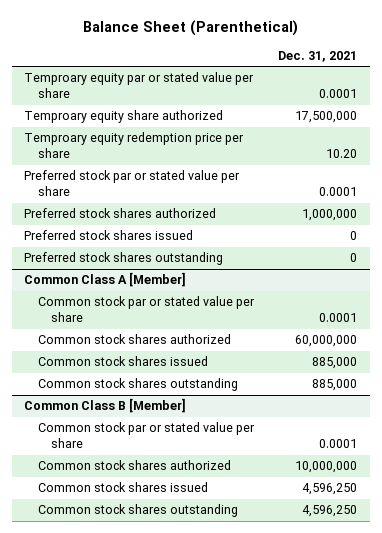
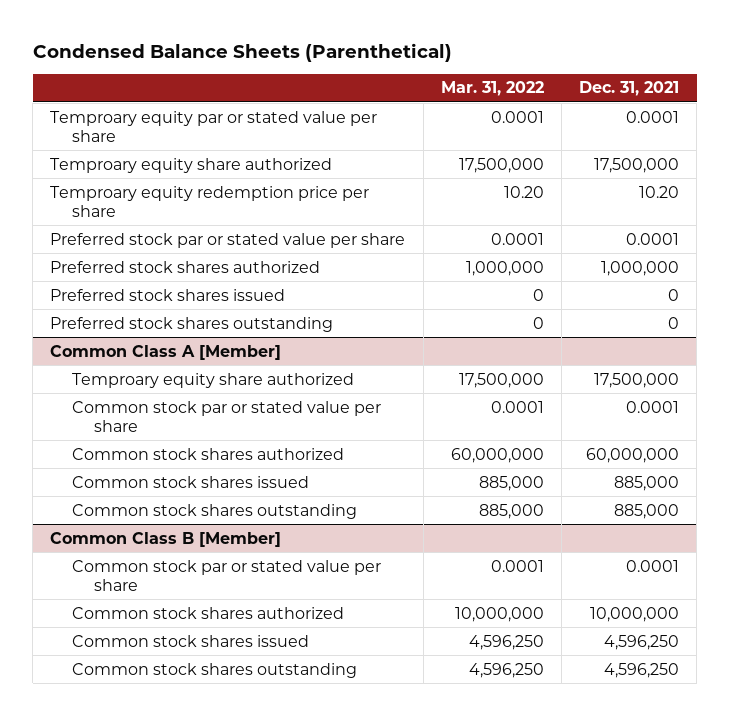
[82,19,298,36] Balance Sheet (Parenthetical) -> [32,42,452,62] Condensed Balance Sheets (Parenthetical)
none -> [440,81,544,97] Mar. 31, 2022
none -> [72,372,355,388] Temproary equity share authorized

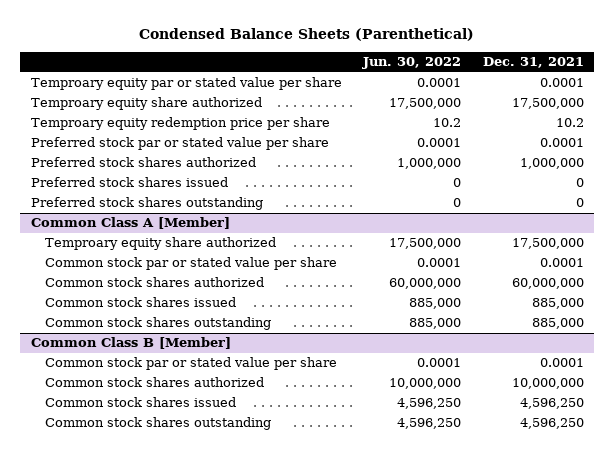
[440,81,544,97] Mar. 31, 2022 -> none
none -> [362,57,462,70] Jun. 30, 2022
[639,185,680,198] 10.20 -> [555,118,584,128] 10.2

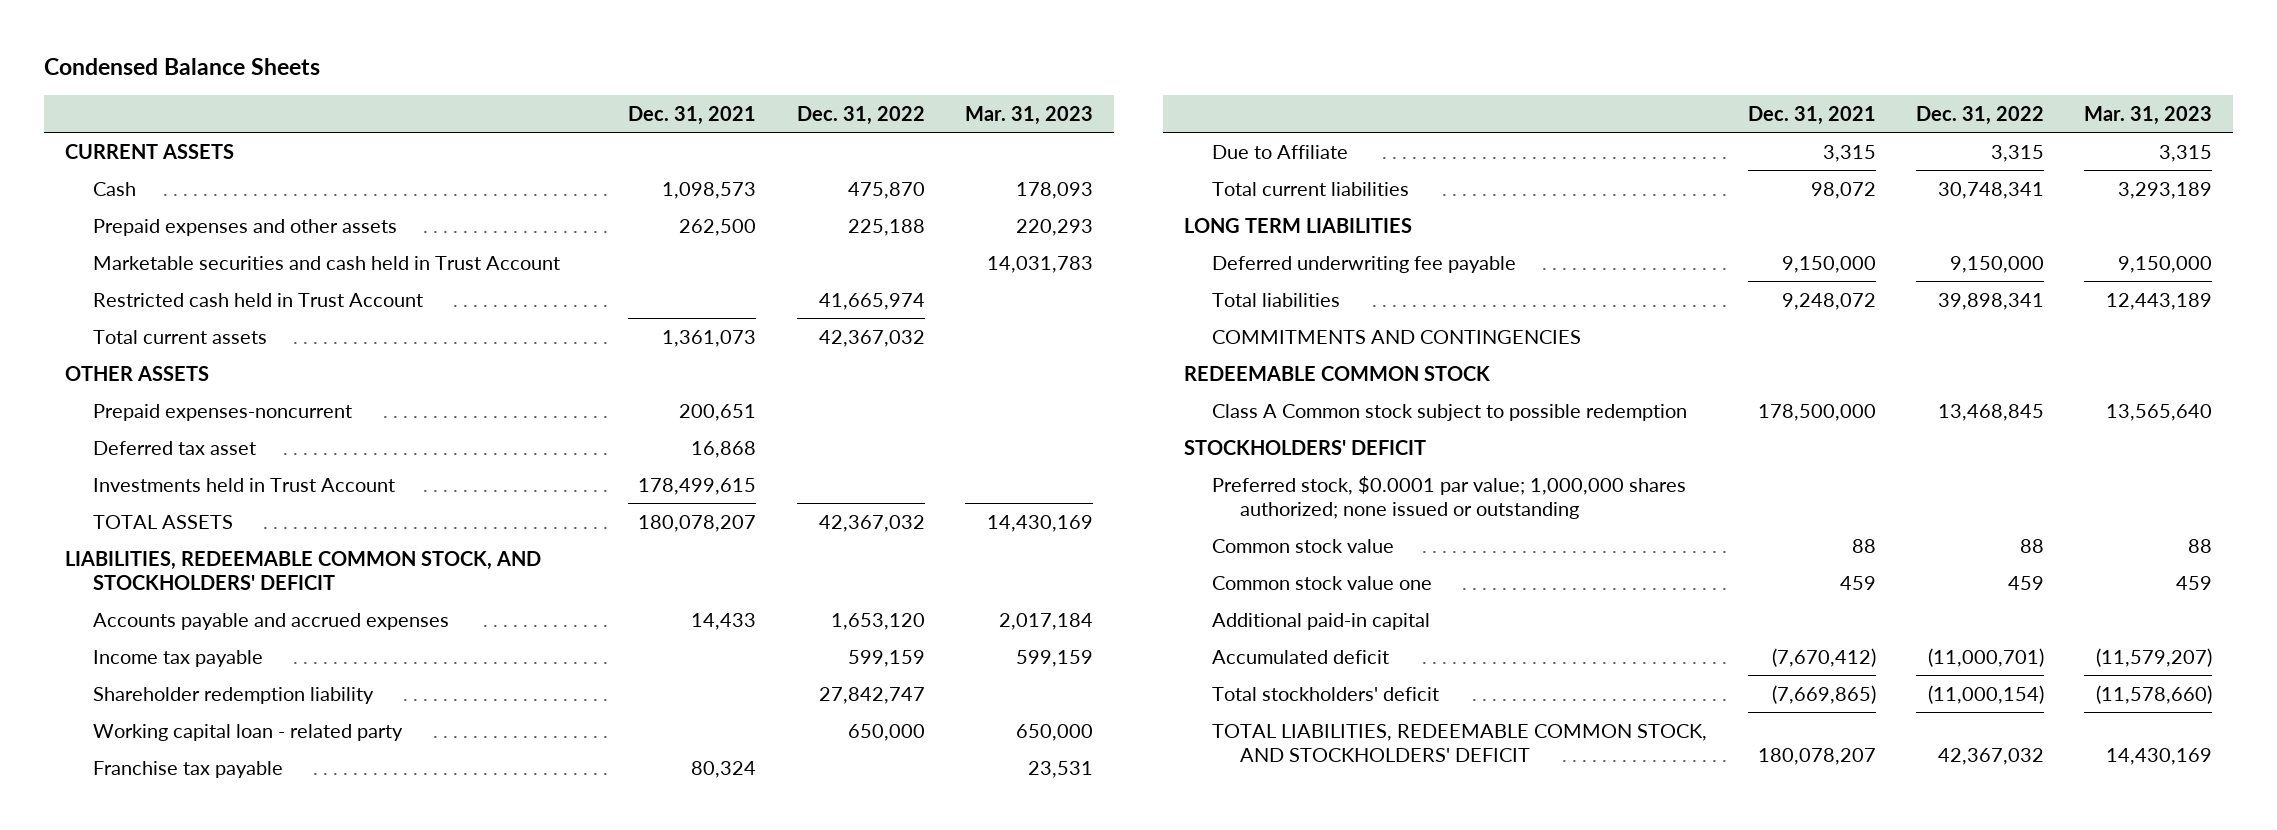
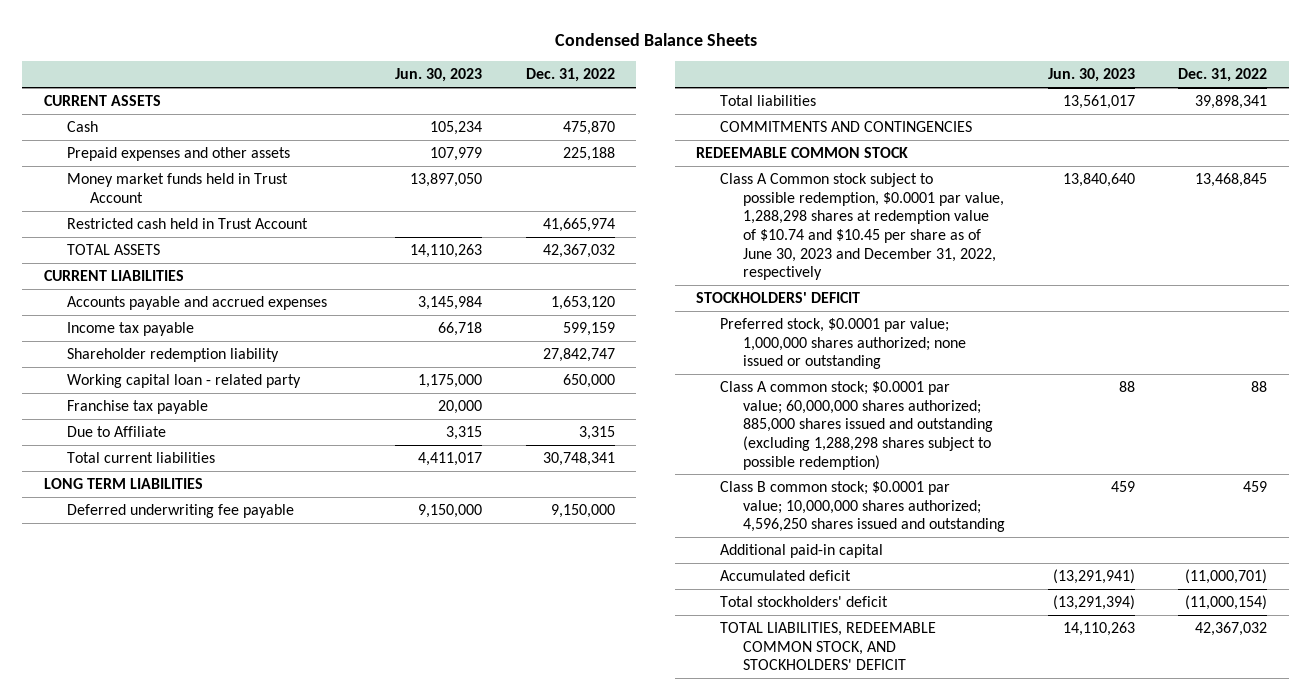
[628,105,757,125] Dec. 31, 2021 -> none
[965,105,1094,125] Mar. 31, 2023 -> none
none -> [395,68,483,83] Jun. 30, 2023
[92,255,560,270] Marketable securities and cash held in Trust Account -> none
none -> [66,172,288,203] Money market funds held in Trust Account
[92,329,267,344] Total current assets -> none
[64,365,209,381] OTHER ASSETS -> none
[92,403,352,421] Prepaid expenses-noncurrent -> none
[92,440,256,455] Deferred tax asset -> none
[92,477,395,492] Investments held in Trust Account -> none
[64,550,541,591] LIABILITIES, REDEEMABLE COMMON STOCK, AND STOCKHOLDERS' DEFICIT -> none
none -> [43,269,184,281] CURRENT LIABILITIES
[1212,403,1688,421] Class A Common stock subject to possible redemption -> [719,172,1004,281] Class A Common stock subject to possible redemption, $0.0001 par value, 1,288,298 shares at redemption value of $10.74 and $10.45 per share as of June 30, 2023 and December 31, 2022, respectively
[1212,538,1395,553] Common stock value -> [719,380,993,470] Class A common stock; $0.0001 par value; 60,000,000 shares authorized; 885,000 shares issued and outstanding (excluding 1,288,298 shares subject to possible redemption)
[1212,575,1433,590] Common stock value one -> [719,480,1005,533] Class B common stock; $0.0001 par value; 10,000,000 shares authorized; 4,596,250 shares issued and outstanding

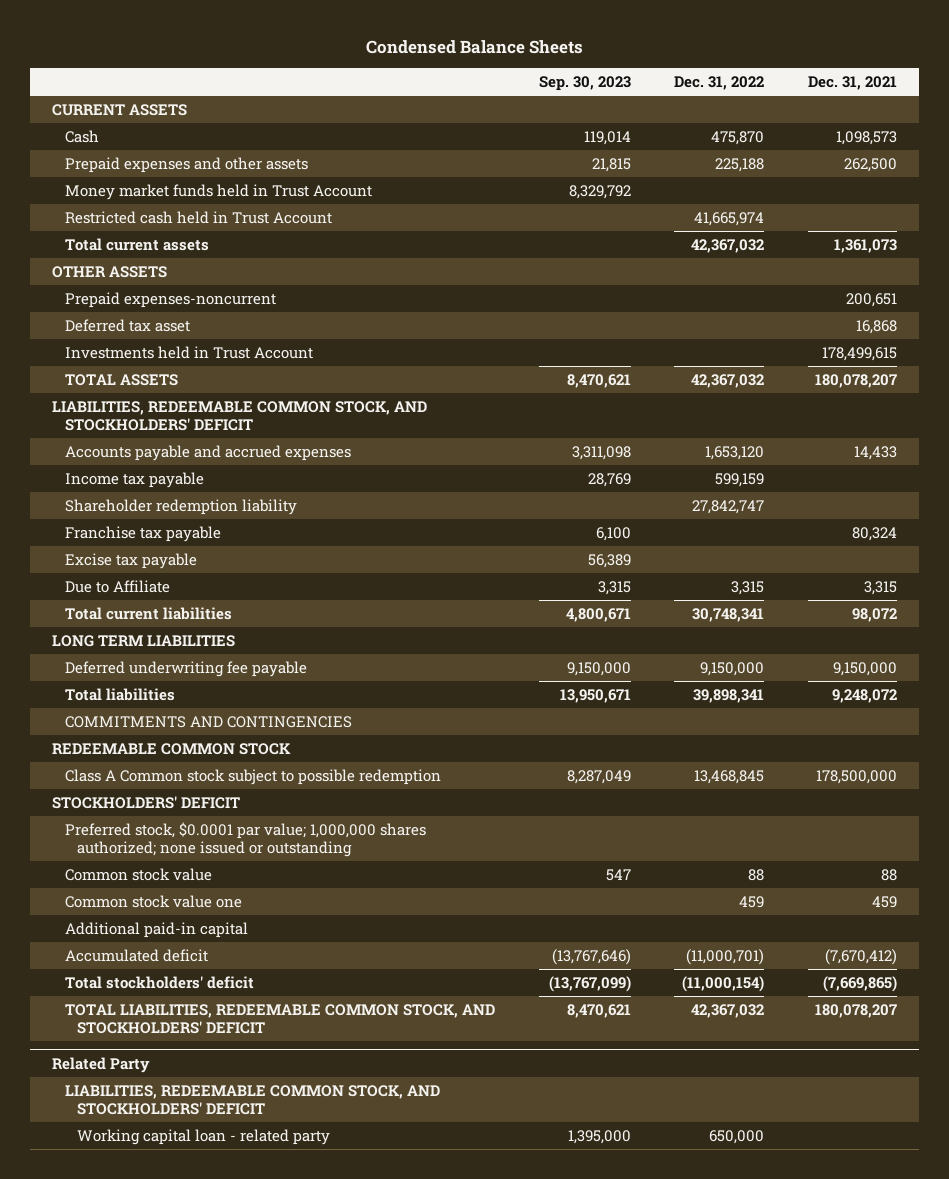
[395,68,483,83] Jun. 30, 2023 -> none
none -> [538,75,631,91] Sep. 30, 2023
none -> [808,75,898,90] Dec. 31, 2021
none -> [64,237,209,251] Total current assets
none -> [52,265,168,278] OTHER ASSETS
none -> [64,291,276,308] Prepaid expenses-noncurrent
none -> [64,318,190,332] Deferred tax asset
none -> [64,345,313,359] Investments held in Trust Account
[43,269,184,281] CURRENT LIABILITIES -> none
none -> [52,400,428,431] LIABILITIES, REDEEMABLE COMMON STOCK, AND STOCKHOLDERS' DEFICIT
[66,373,301,388] Working capital loan - related party -> none
none -> [64,552,197,569] Excise tax payable
[719,172,1004,281] Class A Common stock subject to possible redemption, $0.0001 par value, 1,288,298 shares at redemption value of $10.74 and $10.45 per share as of June 30, 2023 and December 31, 2022, respectively -> [64,768,441,785] Class A Common stock subject to possible redemption
[719,380,993,470] Class A common stock; $0.0001 par value; 60,000,000 shares authorized; 885,000 shares issued and outstanding (excluding 1,288,298 shares subject to possible redemption) -> [64,867,212,881] Common stock value
[719,480,1005,533] Class B common stock; $0.0001 par value; 10,000,000 shares authorized; 4,596,250 shares issued and outstanding -> [64,894,242,908] Common stock value one
none -> [52,1056,151,1073] Related Party
none -> [64,1084,440,1115] LIABILITIES, REDEEMABLE COMMON STOCK, AND STOCKHOLDERS' DEFICIT
none -> [77,1128,331,1145] Working capital loan - related party

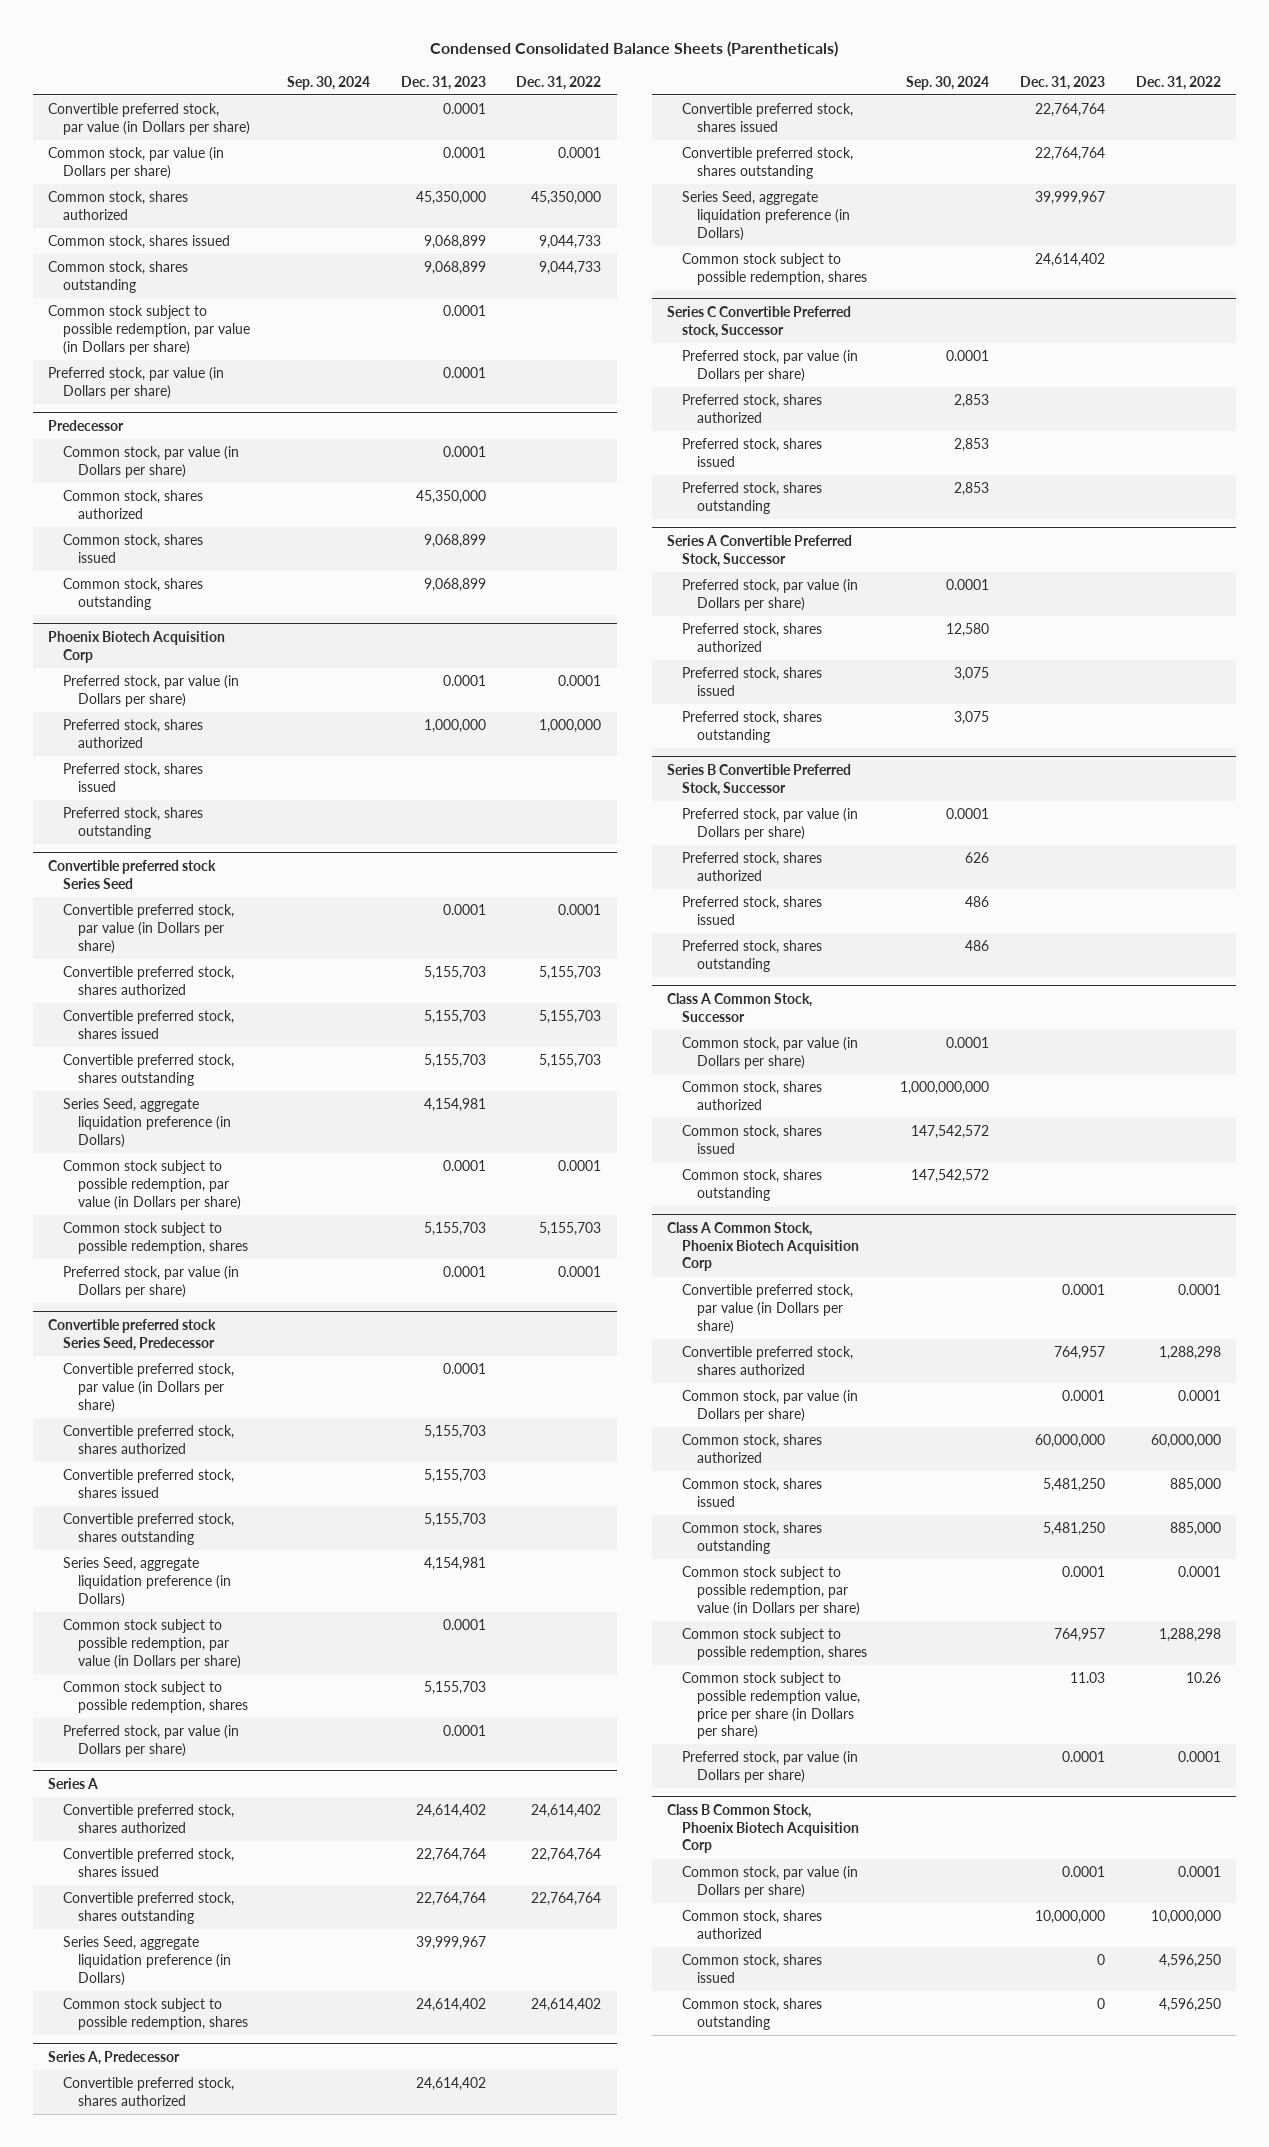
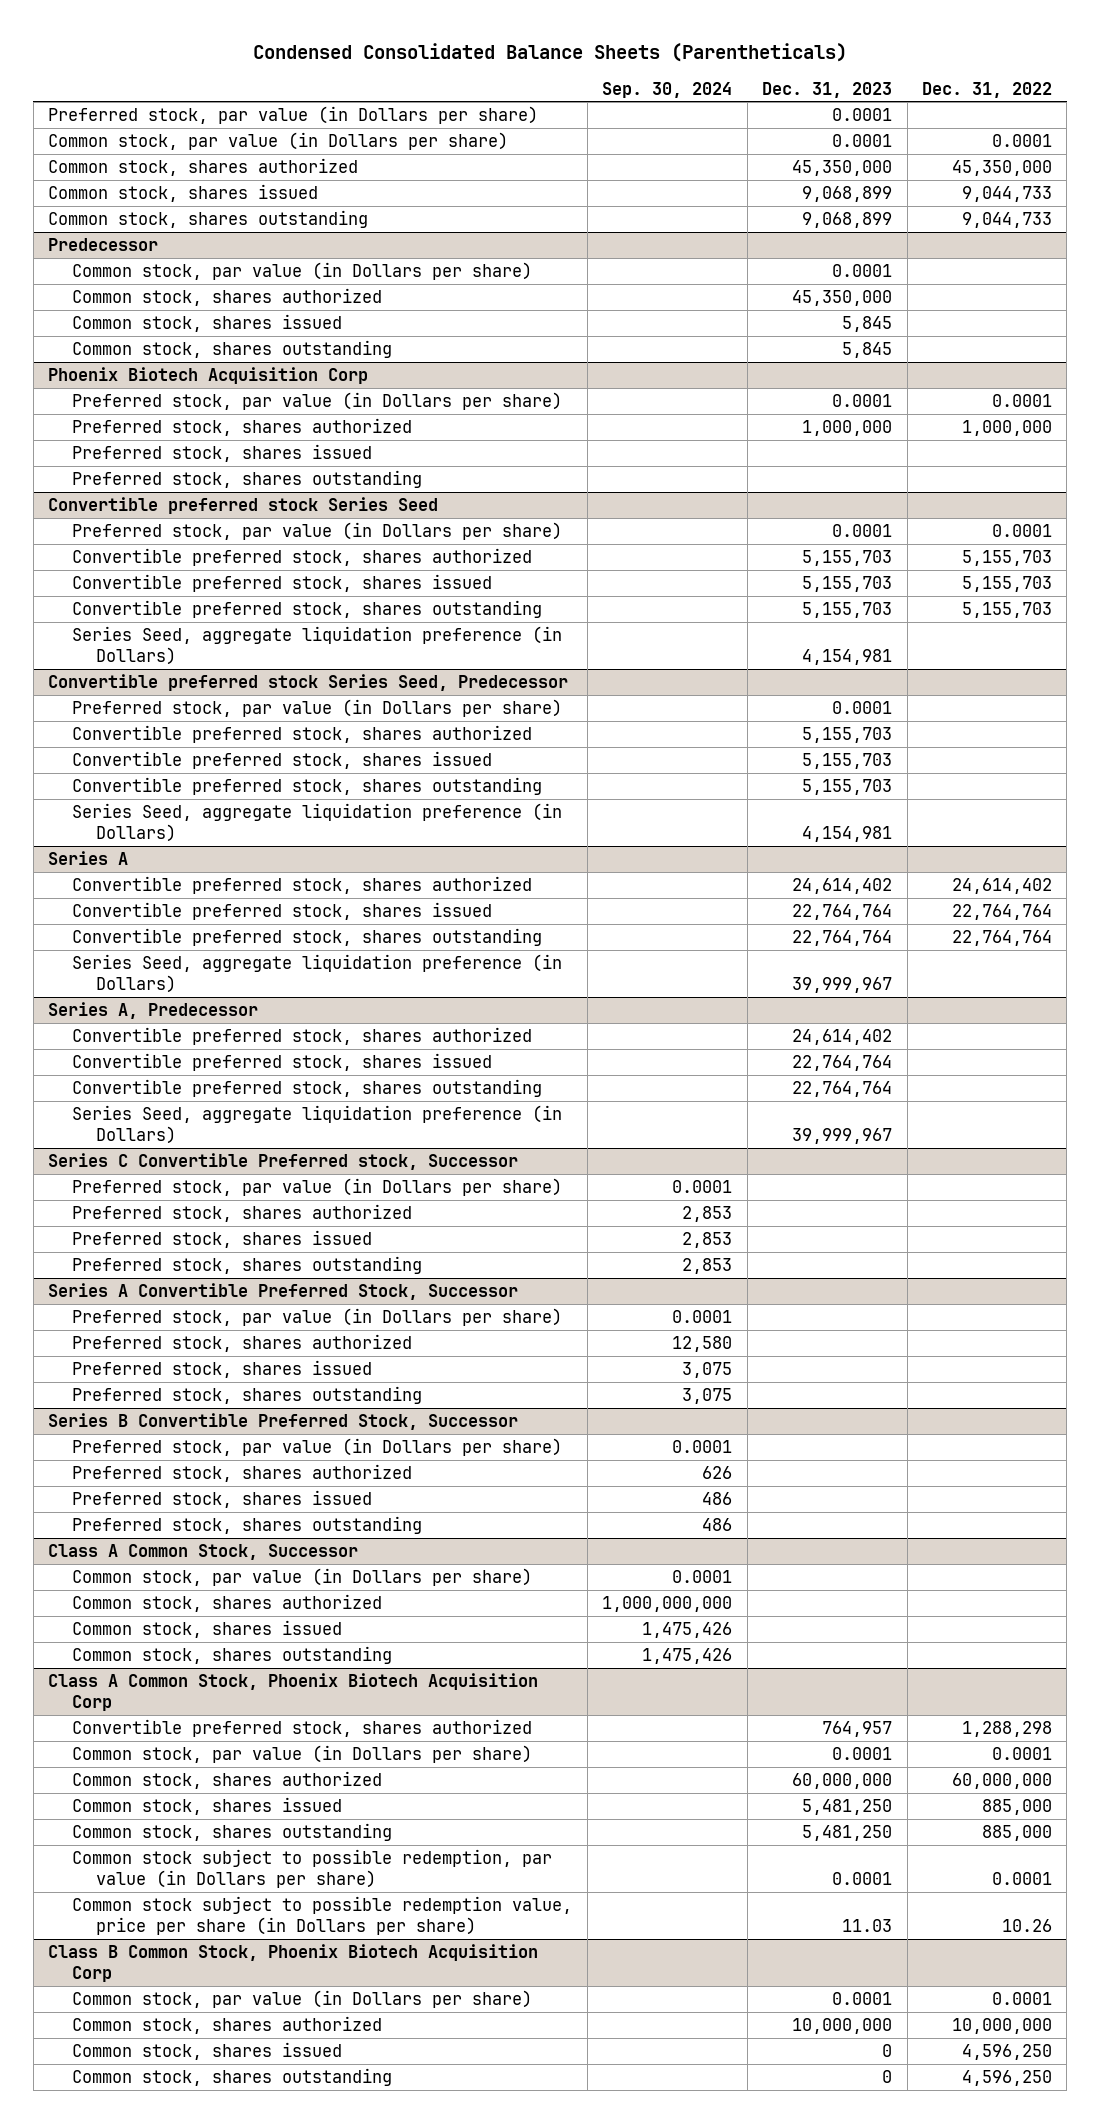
[47,103,250,135] Convertible preferred stock, par value (in Dollars per share) -> none
[47,367,224,399] Preferred stock, par value (in Dollars per share) -> [48,105,539,124] Preferred stock, par value (in Dollars per share)
[47,305,250,355] Common stock subject to possible redemption, par value (in Dollars per share) -> none
[423,534,486,549] 9,068,899 -> [842,315,893,332] 5,845
[423,578,486,593] 9,068,899 -> [842,341,893,358] 5,845
[62,904,234,954] Convertible preferred stock, par value (in Dollars per share) -> none
[62,1266,239,1298] Preferred stock, par value (in Dollars per share) -> [72,521,563,540] Preferred stock, par value (in Dollars per share)
[62,1160,241,1210] Common stock subject to possible redemption, par value (in Dollars per share) -> none
[62,1222,248,1254] Common stock subject to possible redemption, shares -> none
[62,1363,234,1413] Convertible preferred stock, par value (in Dollars per share) -> none
[62,1725,239,1757] Preferred stock, par value (in Dollars per share) -> [72,698,563,717] Preferred stock, par value (in Dollars per share)
[62,1619,241,1669] Common stock subject to possible redemption, par value (in Dollars per share) -> none
[62,1681,248,1713] Common stock subject to possible redemption, shares -> none
[62,1998,248,2030] Common stock subject to possible redemption, shares -> none
[682,253,868,285] Common stock subject to possible redemption, shares -> none
[911,1125,990,1140] 147,542,572 -> [642,1621,733,1638] 1,475,426
[911,1169,990,1184] 147,542,572 -> [642,1647,733,1664] 1,475,426
[682,1284,854,1334] Convertible preferred stock, par value (in Dollars per share) -> none
[682,1628,868,1660] Common stock subject to possible redemption, shares -> none
[682,1751,859,1783] Preferred stock, par value (in Dollars per share) -> none

